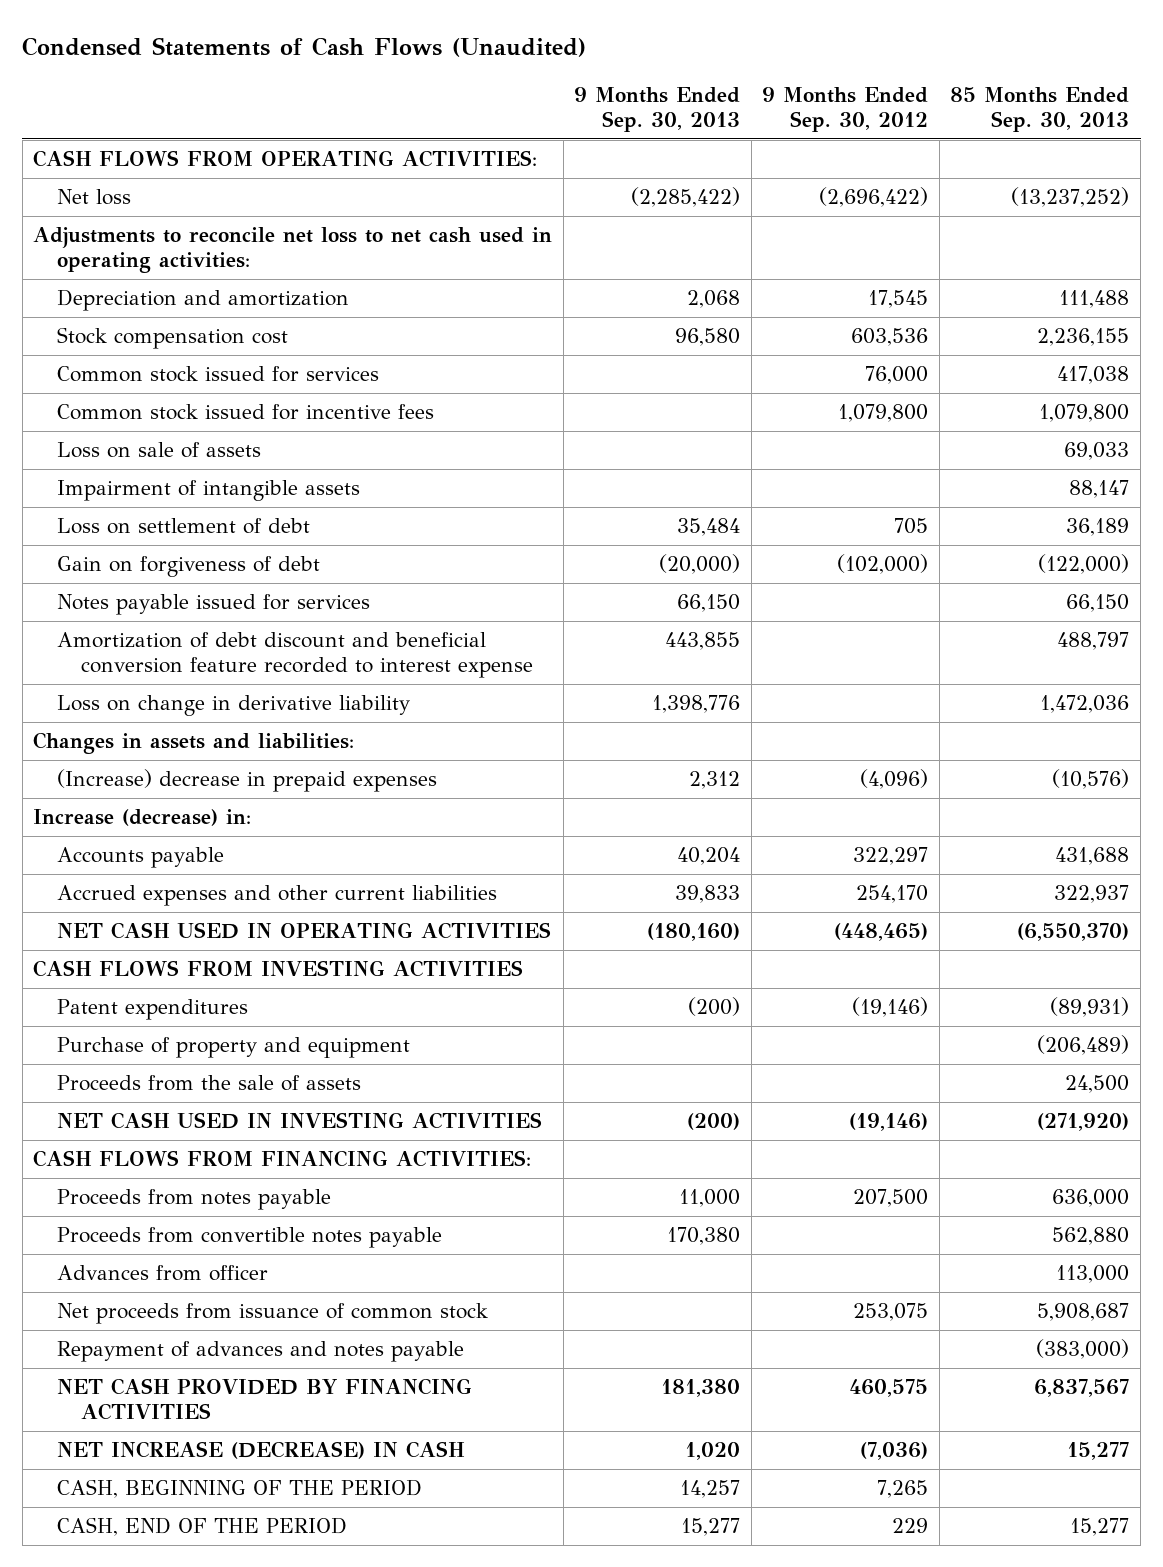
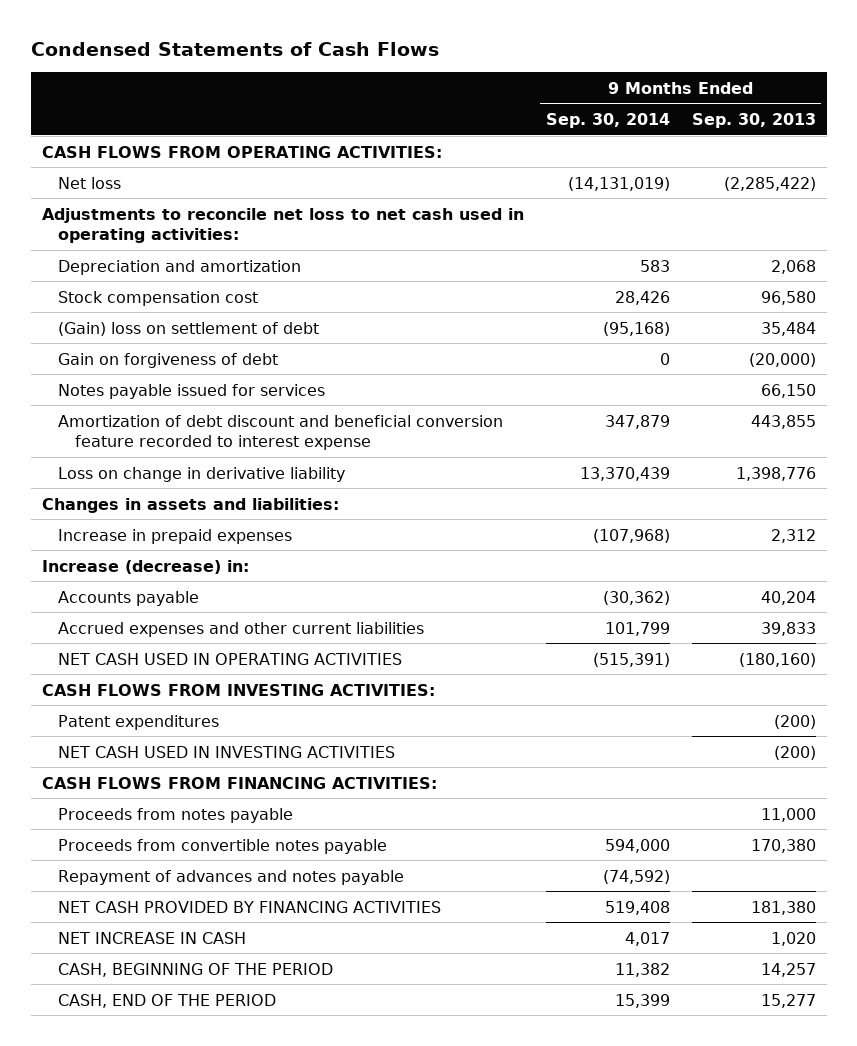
[22,36,587,57] Condensed Statements of Cash Flows (Unaudited) -> [30,41,439,56] Condensed Statements of Cash Flows
[762,87,929,133] 9 Months Ended Sep. 30, 2012 -> none
[950,87,1130,133] 85 Months Ended Sep. 30, 2013 -> none
none -> [545,113,670,129] Sep. 30, 2014
[57,366,380,383] Common stock issued for services -> none
[57,404,435,421] Common stock issued for incentive fees -> none
[57,442,262,459] Loss on sale of assets -> none
[57,480,361,502] Impairment of intangible assets -> none
[57,518,311,535] Loss on settlement of debt -> [58,321,320,336] (Gain) loss on settlement of debt
[57,769,438,793] (Increase) decrease in prepaid expenses -> [58,528,293,544] Increase in prepaid expenses
[33,960,524,978] CASH FLOWS FROM INVESTING ACTIVITIES -> [41,683,435,696] CASH FLOWS FROM INVESTING ACTIVITIES:
[57,1037,411,1059] Purchase of property and equipment -> none
[57,1075,362,1092] Proceeds from the sale of assets -> none
[57,1265,269,1282] Advances from officer -> none
[57,1303,489,1325] Net proceeds from issuance of common stock -> none
[57,1441,466,1460] NET INCREASE (DECREASE) IN CASH -> [58,931,247,944] NET INCREASE IN CASH

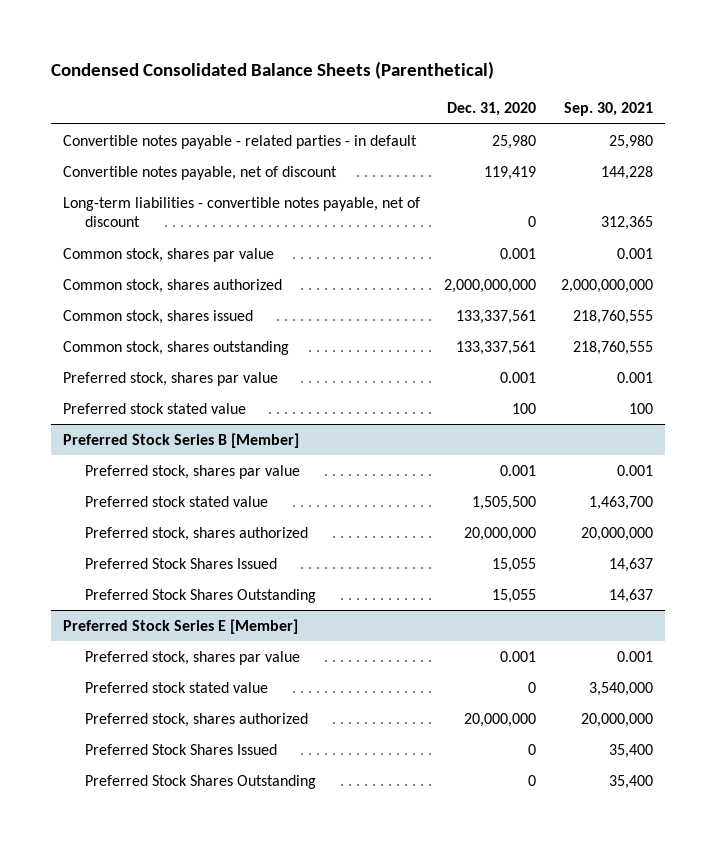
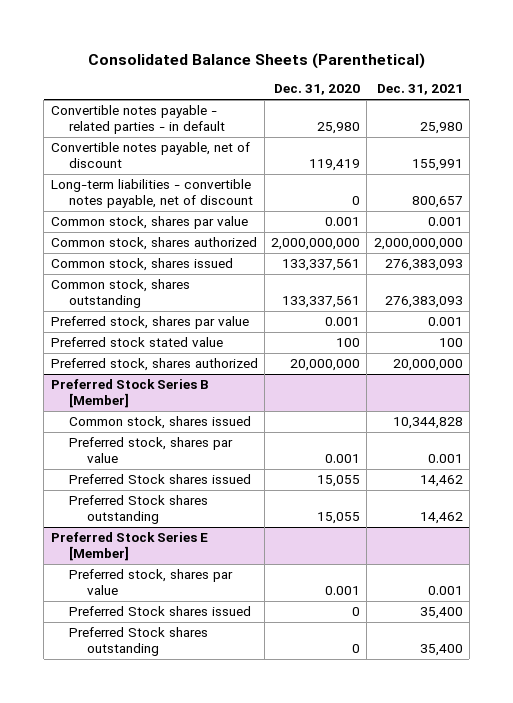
[50,61,494,80] Condensed Consolidated Balance Sheets (Parenthetical) -> [87,52,425,69] Consolidated Balance Sheets (Parenthetical)
[563,102,653,117] Sep. 30, 2021 -> none
none -> [376,84,463,96] Dec. 31, 2021
none -> [50,358,258,372] Preferred stock, shares authorized
none -> [68,416,251,430] Common stock, shares issued
[85,495,269,507] Preferred stock stated value -> none
[85,526,309,541] Preferred stock, shares authorized -> none
[85,557,278,569] Preferred Stock Shares Issued -> [68,474,251,485] Preferred Stock shares issued
[85,588,317,603] Preferred Stock Shares Outstanding -> [68,495,208,525] Preferred Stock shares outstanding
[85,681,269,693] Preferred stock stated value -> none
[85,712,309,727] Preferred stock, shares authorized -> none
[85,743,278,755] Preferred Stock Shares Issued -> [68,606,251,617] Preferred Stock shares issued
[85,774,317,789] Preferred Stock Shares Outstanding -> [68,627,208,657] Preferred Stock shares outstanding

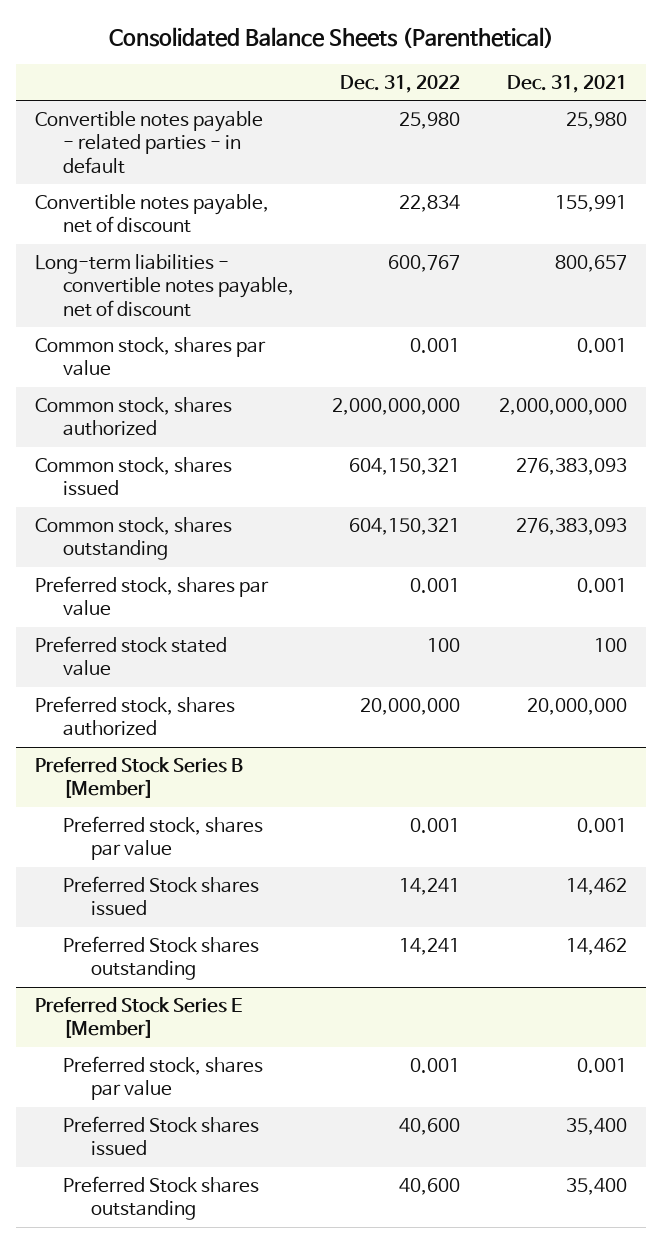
[274,84,361,96] Dec. 31, 2020 -> none
none -> [340,75,461,94] Dec. 31, 2022
[68,416,251,430] Common stock, shares issued -> none

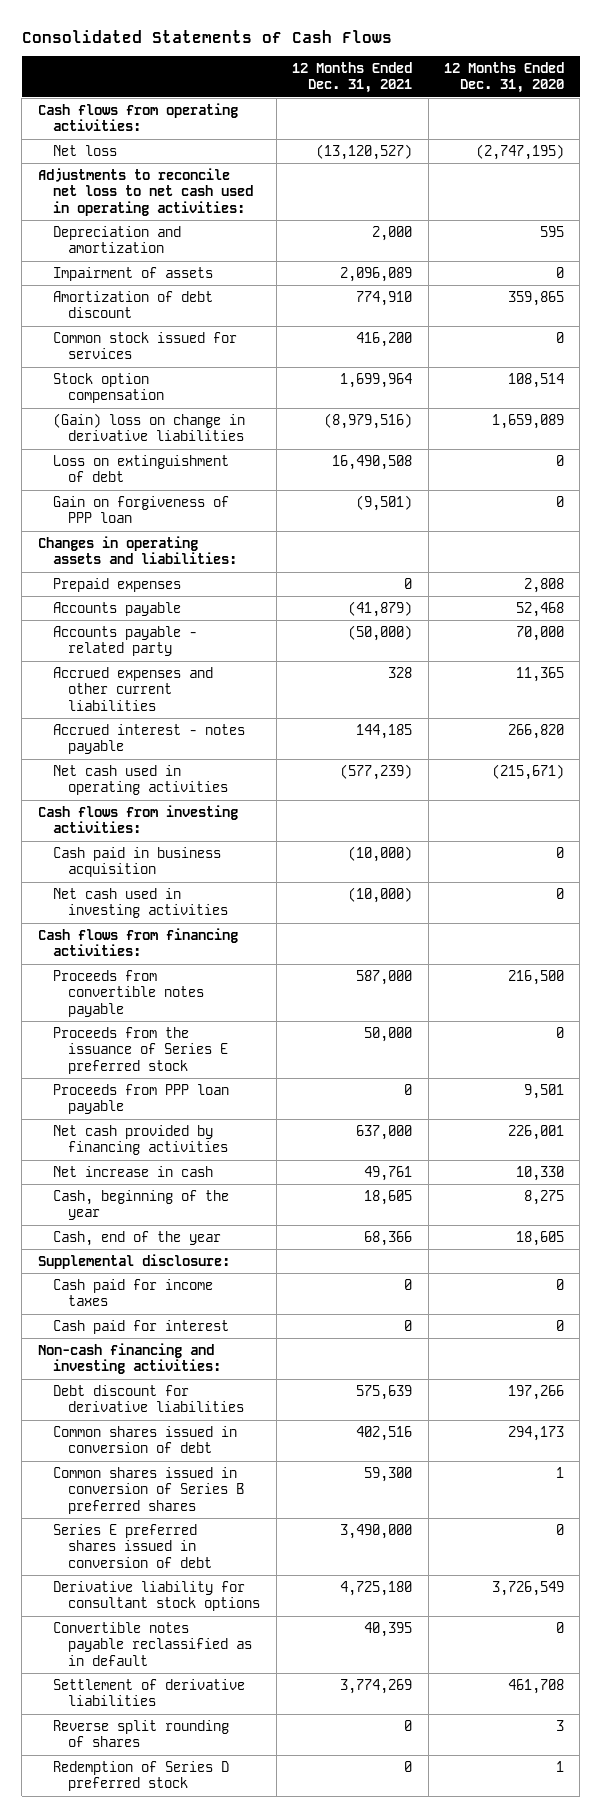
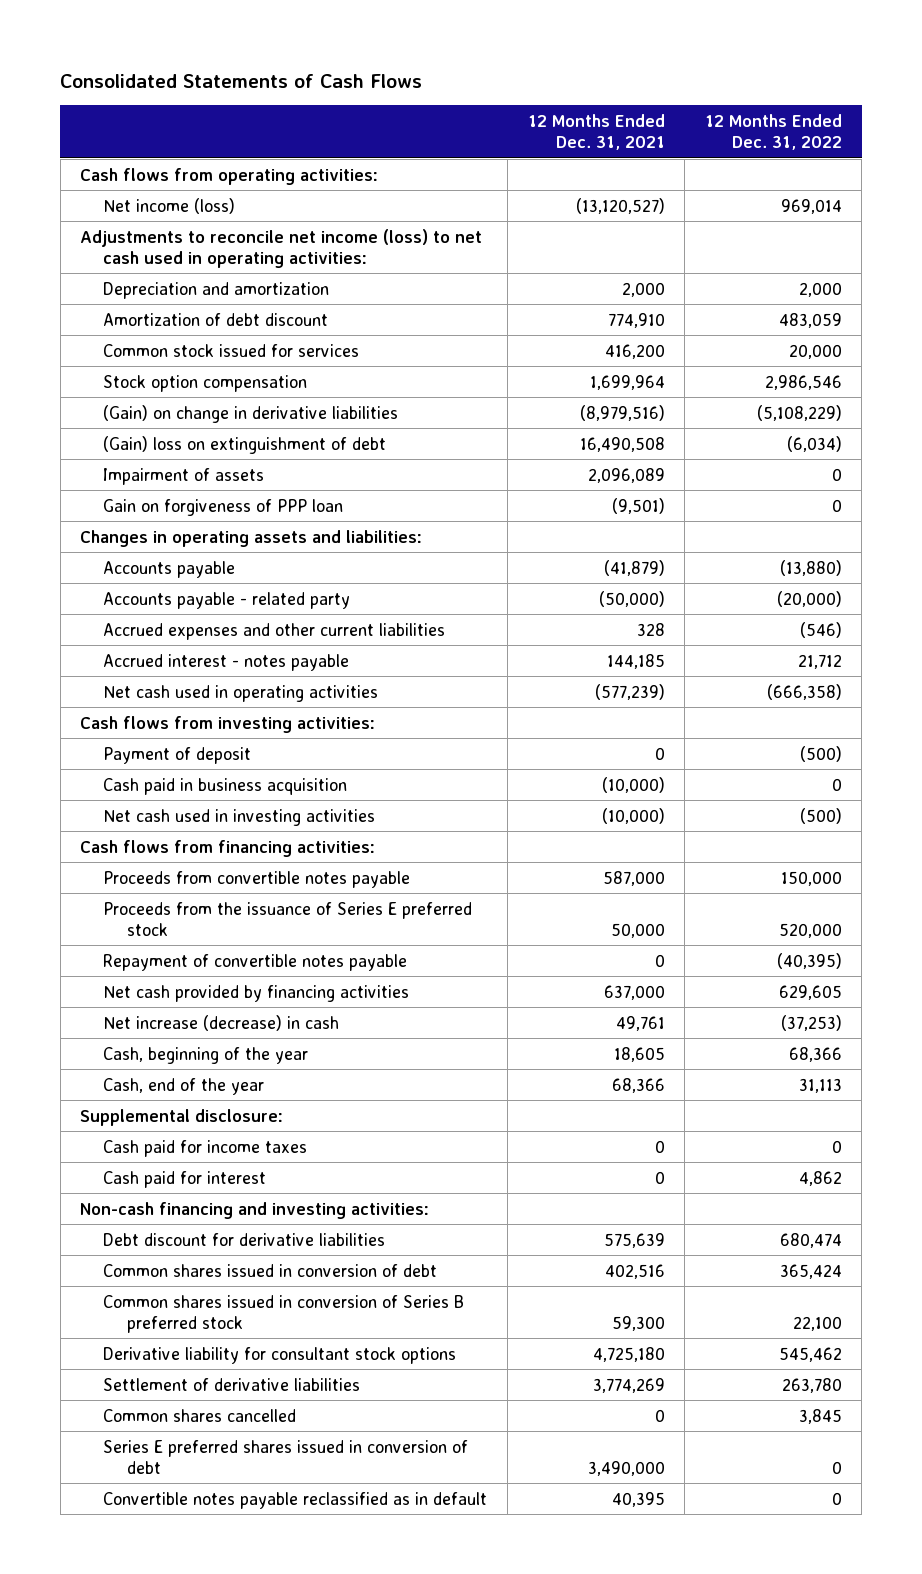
[443,61,564,94] 12 Months Ended Dec. 31, 2020 -> none
none -> [704,113,842,150] 12 Months Ended Dec. 31, 2022
[52,144,117,156] Net loss -> [103,197,236,214] Net income (loss)
[37,167,253,216] Adjustments to reconcile net loss to net cash used in operating activities: -> [80,228,483,268] Adjustments to reconcile net income (loss) to net cash used in operating activities:
[52,412,245,442] (Gain) loss on change in derivative liabilities -> [103,404,399,423] (Gain) on change in derivative liabilities
[52,454,229,483] Loss on extinguishment of debt -> [103,435,387,454] (Gain) loss on extinguishment of debt
[52,266,213,281] Impairment of assets -> [103,467,265,485] Impairment of assets
[52,577,181,592] Prepaid expenses -> none
none -> [103,746,252,764] Payment of deposit
[52,1083,229,1115] Proceeds from PPP loan payable -> none
none -> [103,953,408,971] Repayment of convertible notes payable
[52,1165,213,1177] Net increase in cash -> [103,1014,340,1031] Net increase (decrease) in cash
[52,1466,245,1514] Common shares issued in conversion of Series B preferred shares -> [103,1294,465,1333] Common shares issued in conversion of Series B preferred stock
[52,1719,229,1748] Reverse split rounding of shares -> none
[52,1760,229,1792] Redemption of Series D preferred stock -> none
none -> [103,1408,297,1422] Common shares cancelled
[52,1523,213,1568] Series E preferred shares issued in conversion of debt -> [103,1439,469,1474] Series E preferred shares issued in conversion of debt
[52,1621,253,1666] Convertible notes payable reclassified as in default -> [103,1491,488,1509] Convertible notes payable reclassified as in default

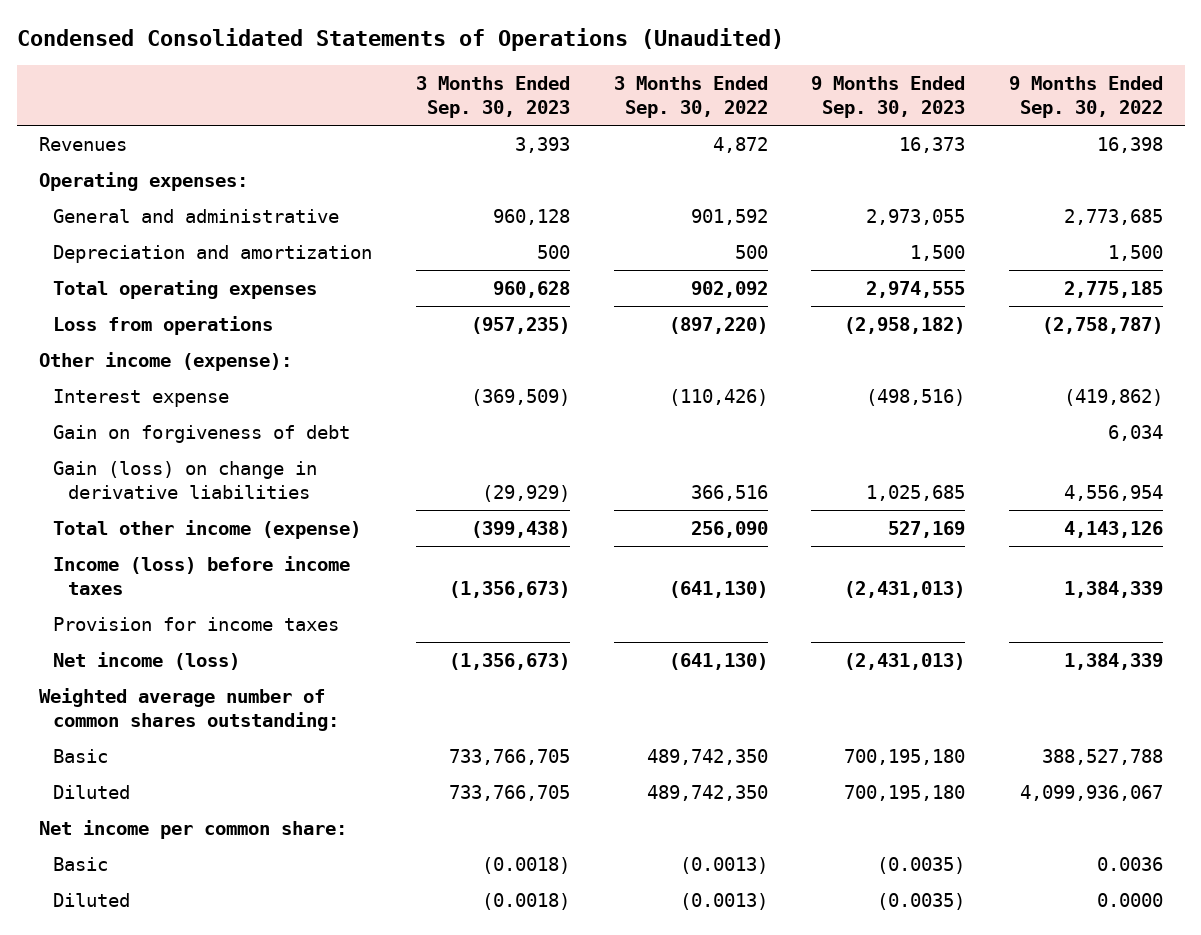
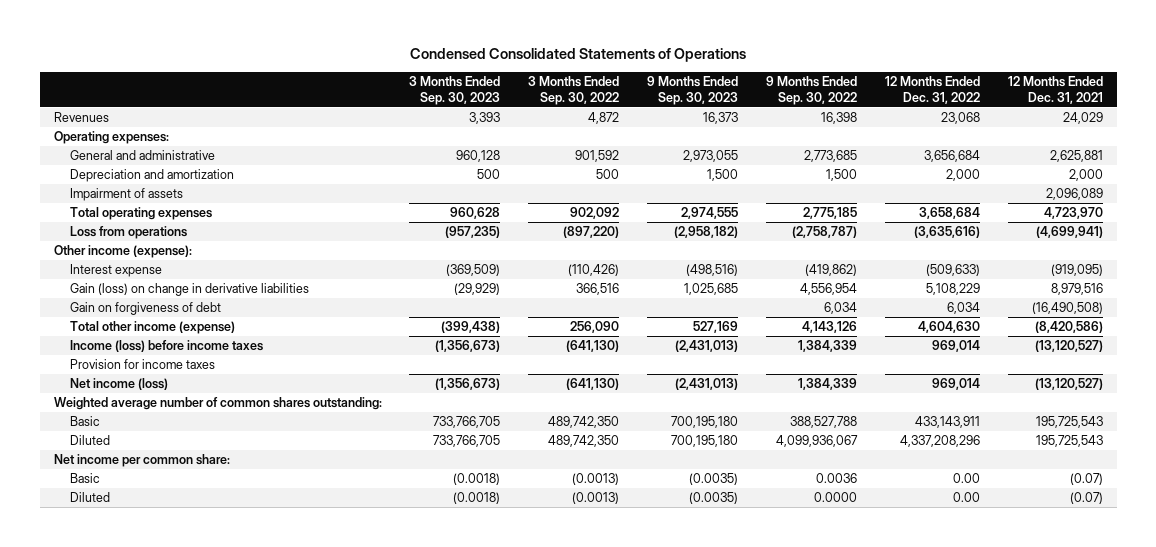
[16,28,784,52] Condensed Consolidated Statements of Operations (Unaudited) -> [410,48,747,63] Condensed Consolidated Statements of Operations
none -> [884,76,980,104] 12 Months Ended Dec. 31, 2022
none -> [1007,76,1103,104] 12 Months Ended Dec. 31, 2021
none -> [69,188,183,202] Impairment of assets
[53,424,351,443] Gain on forgiveness of debt -> [69,302,221,316] Gain on forgiveness of debt

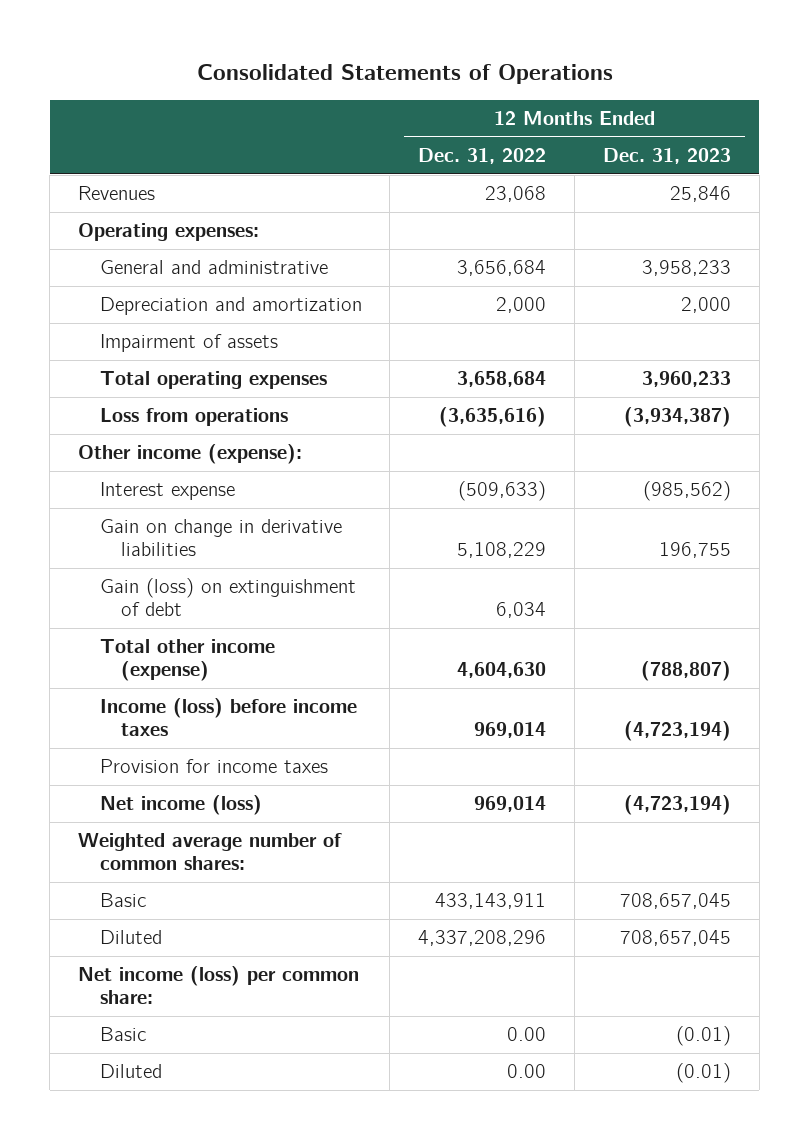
[410,48,747,63] Condensed Consolidated Statements of Operations -> [196,64,613,85] Consolidated Statements of Operations
[409,76,501,105] 3 Months Ended Sep. 30, 2023 -> none
[528,76,620,105] 3 Months Ended Sep. 30, 2022 -> none
[647,76,739,105] 9 Months Ended Sep. 30, 2023 -> none
[766,76,858,105] 9 Months Ended Sep. 30, 2022 -> none
[1007,76,1103,104] 12 Months Ended Dec. 31, 2021 -> none
none -> [602,148,731,165] Dec. 31, 2023
[69,283,309,297] Gain (loss) on change in derivative liabilities -> [99,519,342,557] Gain on change in derivative liabilities
[69,302,221,316] Gain on forgiveness of debt -> [99,578,356,617] Gain (loss) on extinguishment of debt
[53,397,382,411] Weighted average number of common shares outstanding: -> [78,833,343,871] Weighted average number of common shares:
[53,454,230,468] Net income per common share: -> [78,966,360,1005] Net income (loss) per common share:

